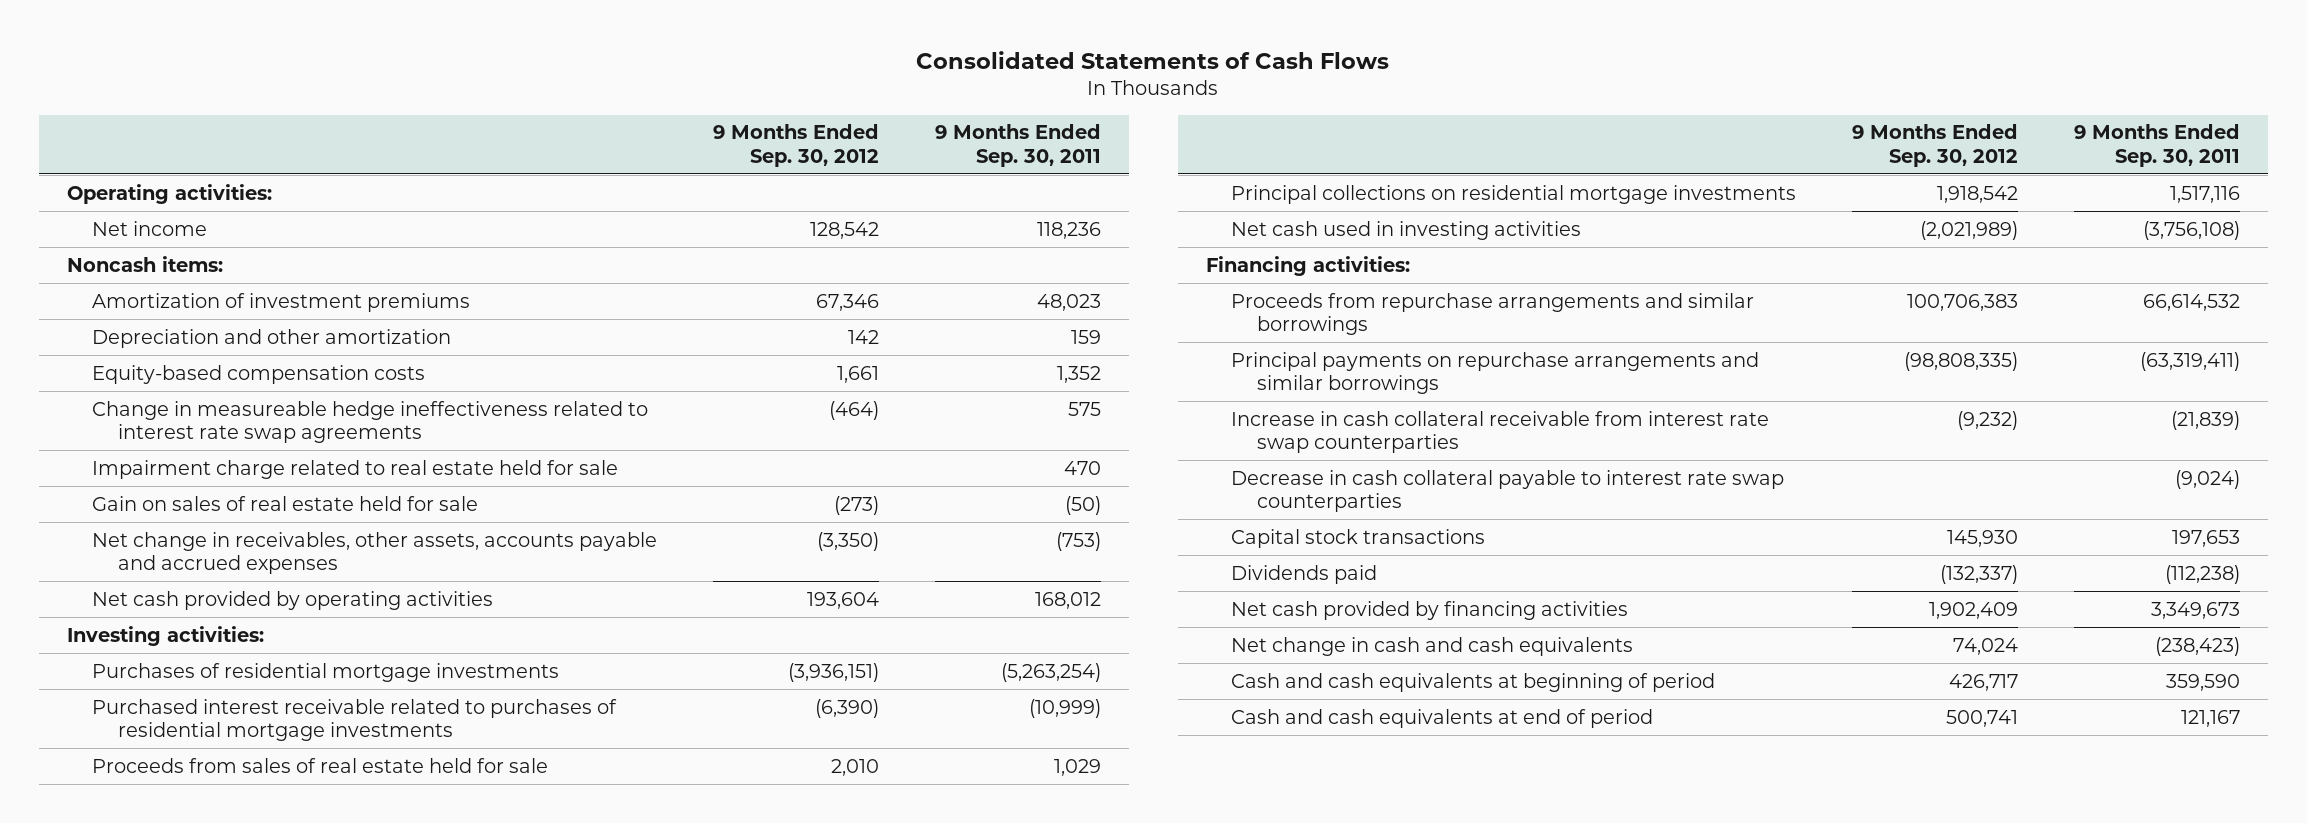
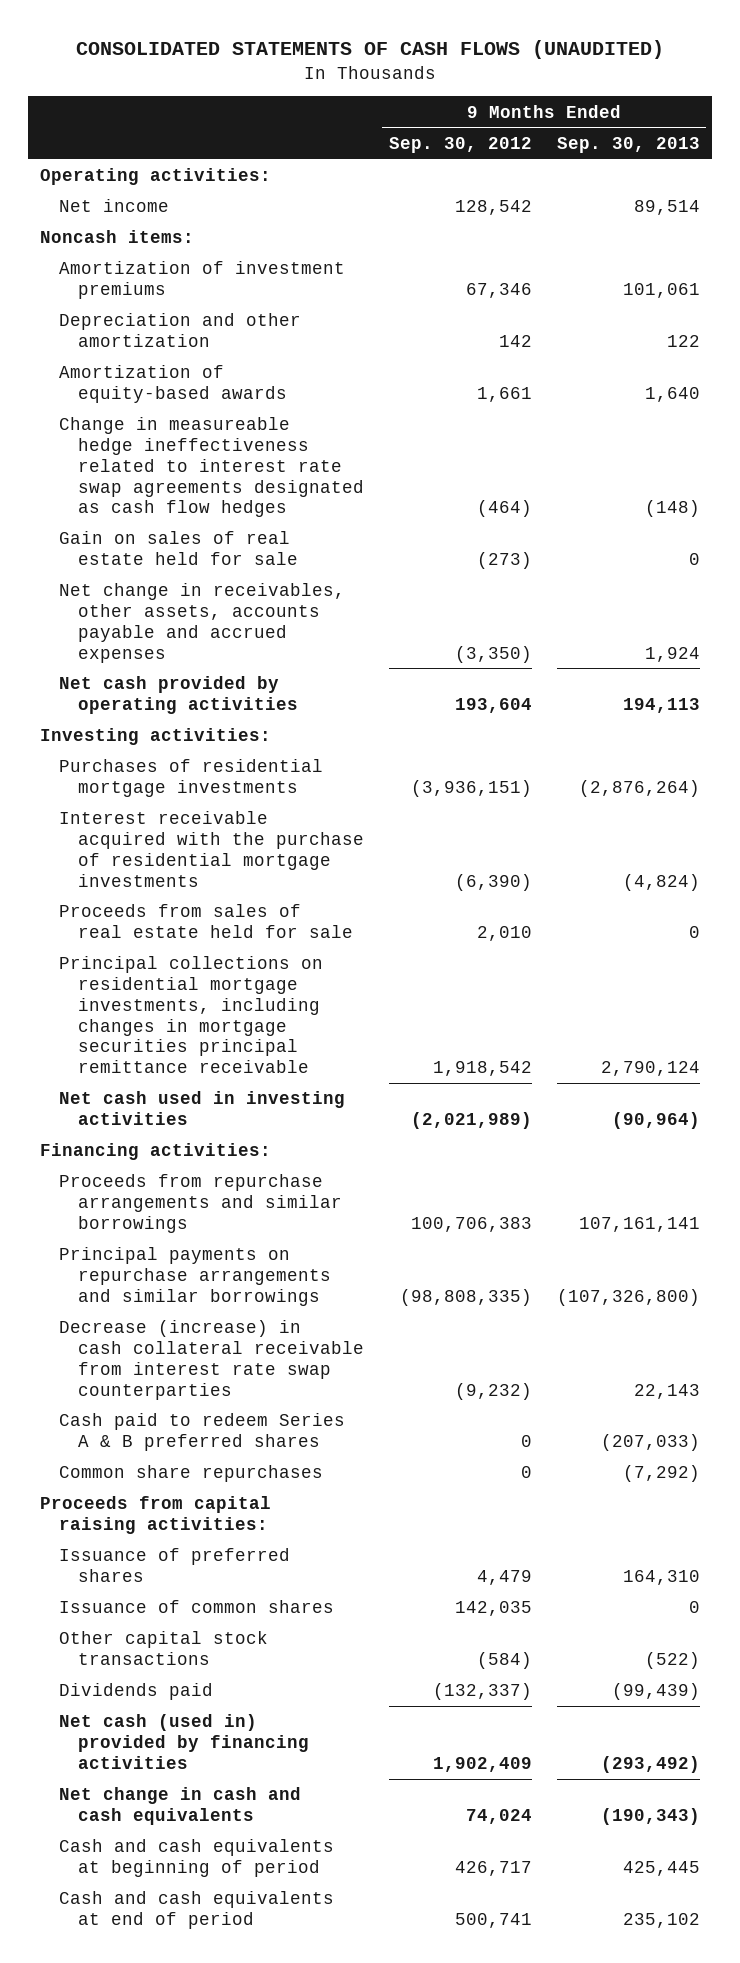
[916,50,1390,69] Consolidated Statements of Cash Flows -> [76,40,665,60] CONSOLIDATED STATEMENTS OF CASH FLOWS (UNAUDITED)
[935,124,1102,167] 9 Months Ended Sep. 30, 2011 -> none
none -> [556,136,700,153] Sep. 30, 2013
[92,459,619,479] Impairment charge related to real estate held for sale -> none
[92,364,426,384] Equity-based compensation costs -> [59,365,287,404] Amortization of equity-based awards
[92,400,649,444] Change in measureable hedge ineffectiveness related to interest rate swap agreements -> [59,417,364,518] Change in measureable hedge ineffectiveness related to interest rate swap agreements designated as cash flow hedges
[92,698,618,742] Purchased interest receivable related to purchases of residential mortgage investments -> [59,811,364,887] Interest receivable acquired with the purchase of residential mortgage investments
[1231,184,1797,204] Principal collections on residential mortgage investments -> [59,956,324,1074] Principal collections on residential mortgage investments, including changes in mortgage securities principal remittance receivable
[1231,469,1785,513] Decrease in cash collateral payable to interest rate swap counterparties -> none
[1231,410,1770,454] Increase in cash collateral receivable from interest rate swap counterparties -> [59,1320,364,1400] Decrease (increase) in cash collateral receivable from interest rate swap counterparties
none -> [59,1413,346,1452] Cash paid to redeem Series A & B preferred shares
none -> [59,1465,324,1483] Common share repurchases
none -> [40,1496,272,1535] Proceeds from capital raising activities:
none -> [59,1548,291,1583] Issuance of preferred shares
none -> [59,1600,335,1614] Issuance of common shares
[1231,528,1486,548] Capital stock transactions -> [59,1631,269,1666] Other capital stock transactions
[1947,529,2019,547] 145,930 -> [476,1652,532,1670] (584)
[1231,600,1629,620] Net cash provided by financing activities -> [59,1714,309,1769] Net cash (used in) provided by financing activities

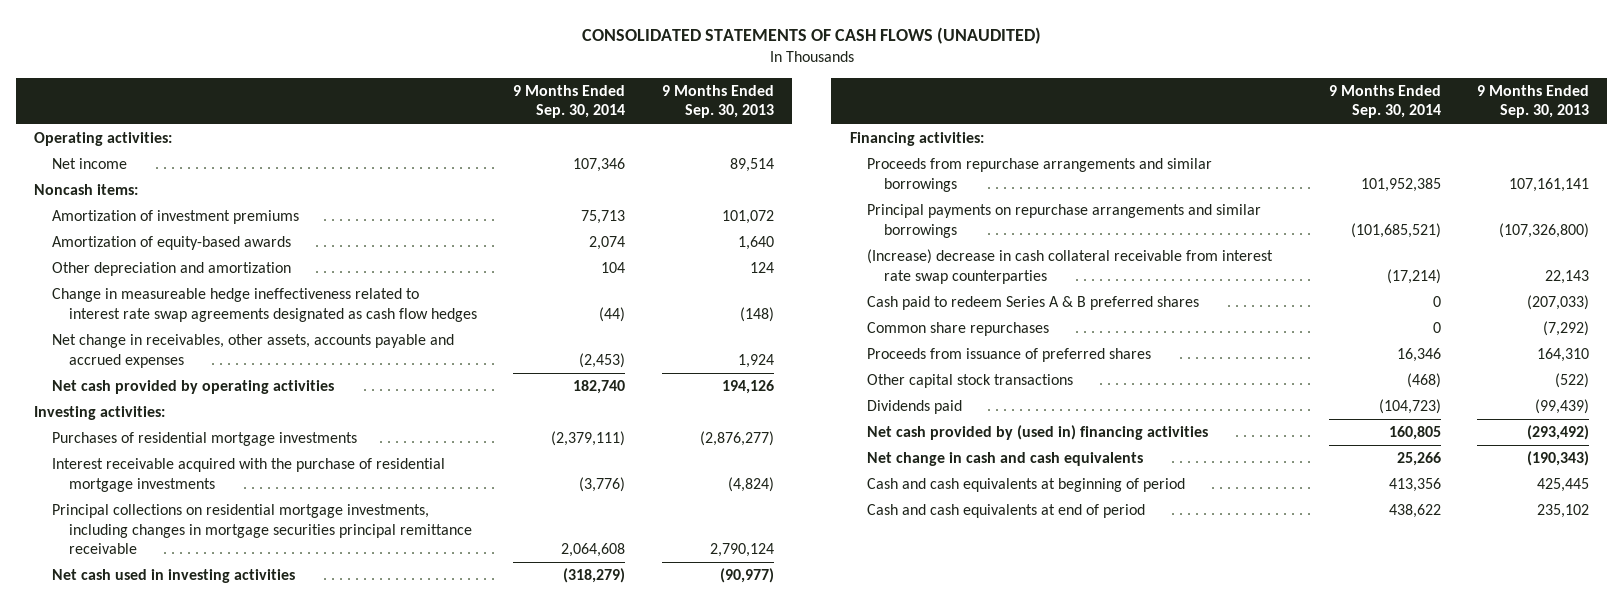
[388,136,532,153] Sep. 30, 2012 -> none
none -> [513,85,626,119] 9 Months Ended Sep. 30, 2014
[59,313,302,348] Depreciation and other amortization -> none
[622,283,700,299] 101,061 -> [721,210,774,225] 101,072
none -> [51,262,291,277] Other depreciation and amortization
[59,531,298,566] Gain on sales of real estate held for sale -> none
[622,698,700,714] 194,113 -> [721,380,774,395] 194,126
[578,780,700,798] (2,876,264) -> [699,431,774,447] (2,876,277)
[59,904,353,939] Proceeds from sales of real estate held for sale -> none
[611,1112,700,1130] (90,964) -> [719,568,774,584] (90,977)
[59,1320,364,1400] Decrease (increase) in cash collateral receivable from interest rate swap counterparties -> [866,249,1273,284] (Increase) decrease in cash collateral receivable from interest rate swap counterparties
[40,1496,272,1535] Proceeds from capital raising activities: -> none
[59,1600,335,1614] Issuance of common shares -> none
[59,1548,291,1583] Issuance of preferred shares -> [866,348,1151,363] Proceeds from issuance of preferred shares
[59,1714,309,1769] Net cash (used in) provided by financing activities -> [866,425,1208,441] Net cash provided by (used in) financing activities

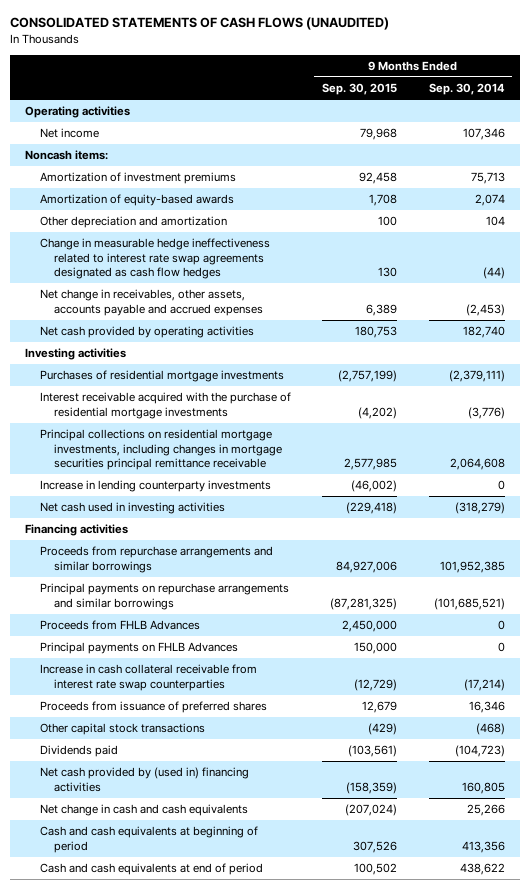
[661,85,774,119] 9 Months Ended Sep. 30, 2013 -> none
none -> [322,83,398,96] Sep. 30, 2015
[34,132,173,147] Operating activities: -> [25,106,131,119] Operating activities
[51,288,478,322] Change in measureable hedge ineffectiveness related to interest rate swap agreements designated as cash flow hedges -> [39,238,270,279] Change in measurable hedge ineffectiveness related to interest rate swap agreements designated as cash flow hedges
[34,406,166,421] Investing activities: -> [25,348,127,361] Investing activities
none -> [39,480,271,493] Increase in lending counterparty investments
[849,132,984,147] Financing activities: -> [25,524,129,537] Financing activities
[866,296,1199,311] Cash paid to redeem Series A & B preferred shares -> none
[866,322,1049,337] Common share repurchases -> none
none -> [39,620,200,631] Proceeds from FHLB Advances
none -> [39,642,238,655] Principal payments on FHLB Advances
[866,249,1273,284] (Increase) decrease in cash collateral receivable from interest rate swap counterparties -> [39,664,257,691] Increase in cash collateral receivable from interest rate swap counterparties

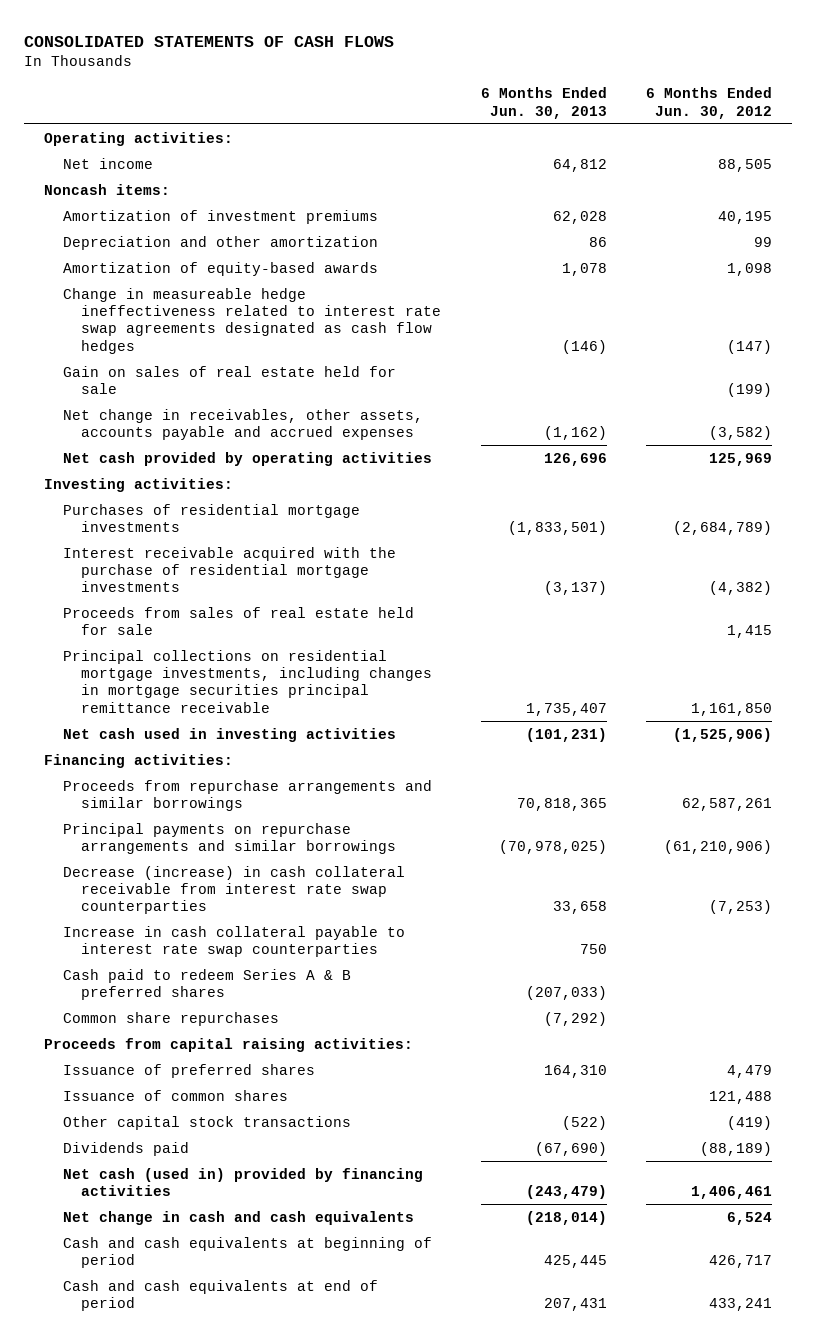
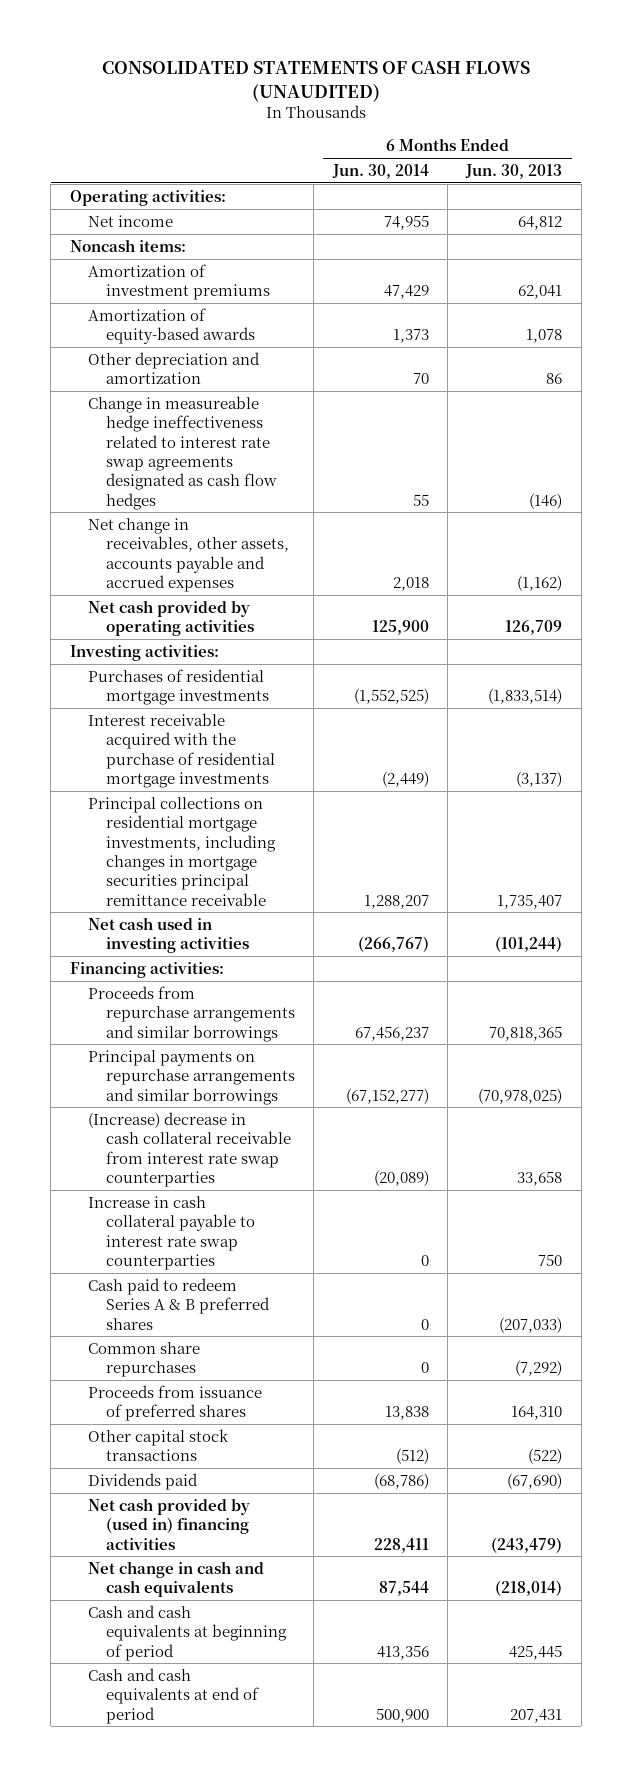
[24,35,395,47] CONSOLIDATED STATEMENTS OF CASH FLOWS -> [102,61,531,102] CONSOLIDATED STATEMENTS OF CASH FLOWS (UNAUDITED)
[646,87,773,119] 6 Months Ended Jun. 30, 2012 -> none
none -> [331,163,429,179] Jun. 30, 2014
[62,235,378,250] Depreciation and other amortization -> none
[552,210,607,224] 62,028 -> [518,285,563,300] 62,041
none -> [87,351,260,385] Other depreciation and amortization
[62,365,396,394] Gain on sales of real estate held for sale -> none
[543,452,607,466] 126,696 -> [505,620,563,636] 126,709
[507,520,607,535] (1,833,501) -> [488,688,563,705] (1,833,514)
[62,606,414,635] Proceeds from sales of real estate held for sale -> none
[525,727,607,742] (101,231) -> [495,936,563,953] (101,244)
[62,865,405,915] Decrease (increase) in cash collateral receivable from interest rate swap counterparties -> [87,1111,291,1187] (Increase) decrease in cash collateral receivable from interest rate swap counterparties
[43,1037,413,1052] Proceeds from capital raising activities: -> none
[62,1089,288,1101] Issuance of common shares -> none
[62,1063,315,1078] Issuance of preferred shares -> [87,1384,262,1422] Proceeds from issuance of preferred shares
[62,1167,423,1196] Net cash (used in) provided by financing activities -> [87,1497,250,1550] Net cash provided by (used in) financing activities

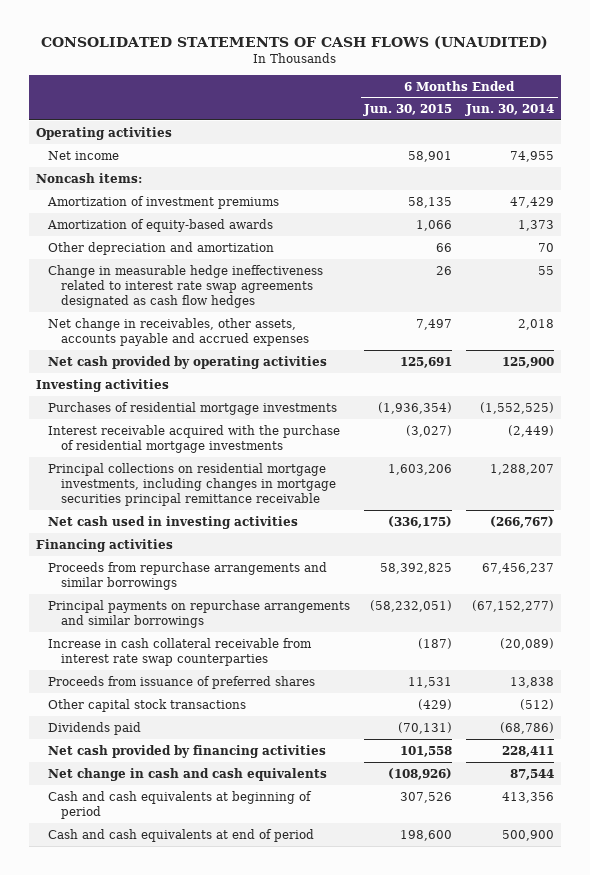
[465,163,563,179] Jun. 30, 2013 -> none
none -> [363,104,453,117] Jun. 30, 2015
[69,189,226,206] Operating activities: -> [35,126,172,140] Operating activities
[87,395,277,510] Change in measureable hedge ineffectiveness related to interest rate swap agreements designated as cash flow hedges -> [48,264,324,308] Change in measurable hedge ineffectiveness related to interest rate swap agreements designated as cash flow hedges
[69,644,219,661] Investing activities: -> [35,378,169,392] Investing activities
[69,961,224,978] Financing activities: -> [35,538,173,552] Financing activities
[87,1195,255,1270] Increase in cash collateral payable to interest rate swap counterparties -> none
[87,1277,270,1330] Cash paid to redeem Series A & B preferred shares -> none
[87,1341,200,1378] Common share repurchases -> none
[87,1111,291,1187] (Increase) decrease in cash collateral receivable from interest rate swap counterparties -> [48,637,313,666] Increase in cash collateral receivable from interest rate swap counterparties
[87,1497,250,1550] Net cash provided by (used in) financing activities -> [48,744,327,758] Net cash provided by financing activities

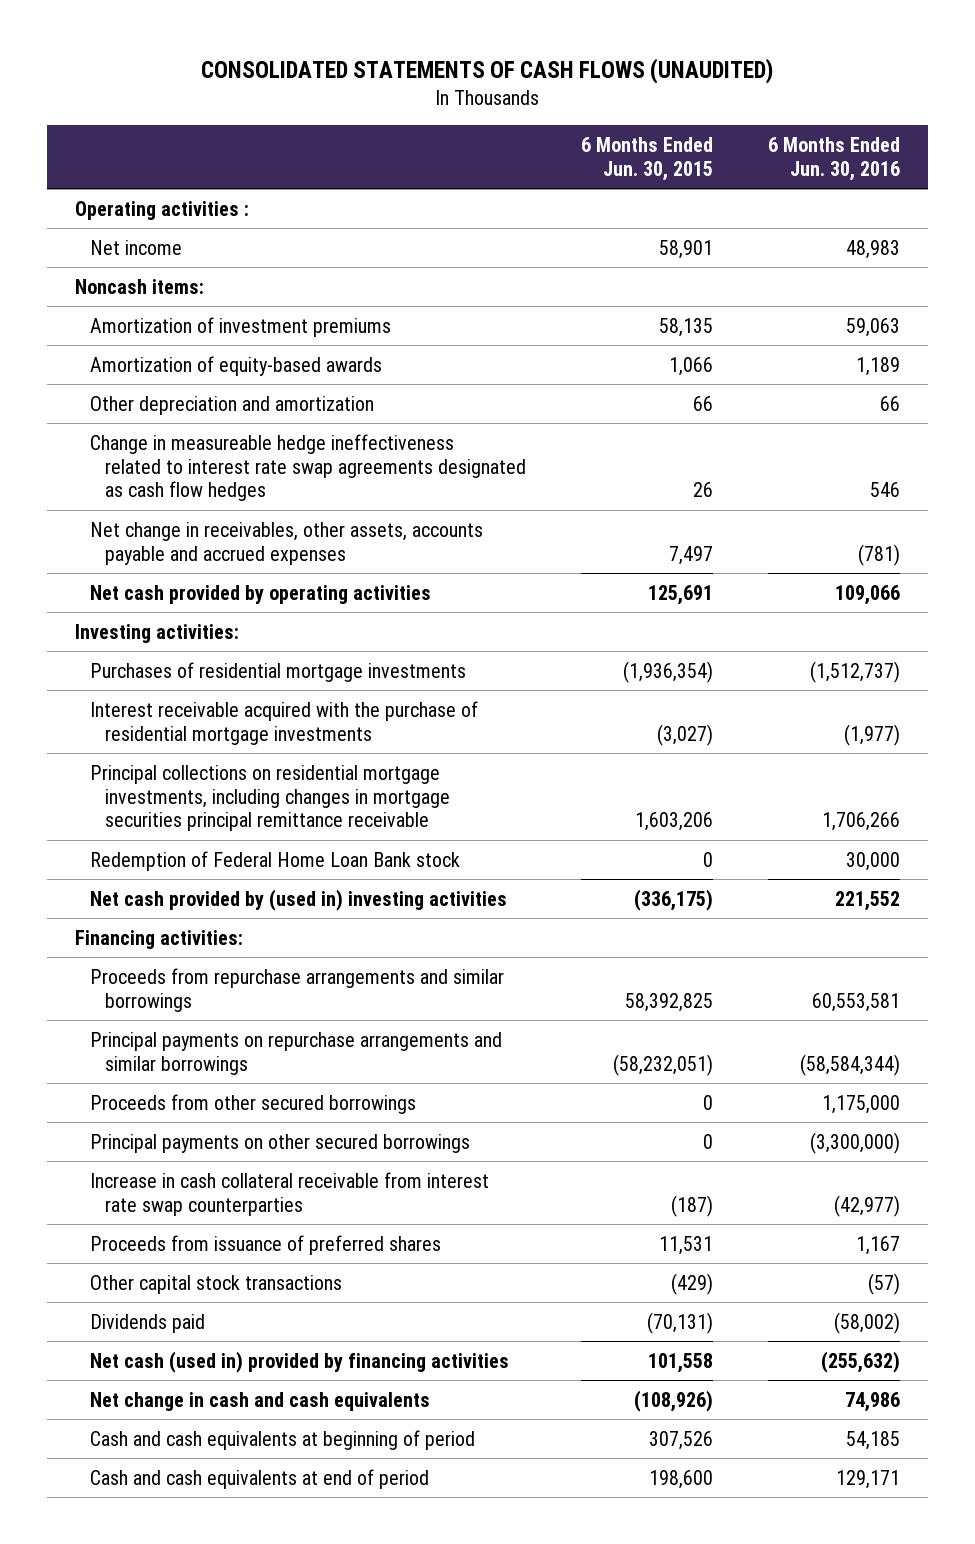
[465,104,555,117] Jun. 30, 2014 -> none
none -> [768,137,901,181] 6 Months Ended Jun. 30, 2016
[35,126,172,140] Operating activities -> [74,200,249,220] Operating activities :
[48,264,324,308] Change in measurable hedge ineffectiveness related to interest rate swap agreements designated as cash flow hedges -> [89,433,526,502] Change in measureable hedge ineffectiveness related to interest rate swap agreements designated as cash flow hedges
[35,378,169,392] Investing activities -> [74,623,239,643] Investing activities:
none -> [89,850,460,871] Redemption of Federal Home Loan Bank stock
[48,515,299,529] Net cash used in investing activities -> [89,888,507,911] Net cash provided by (used in) investing activities
[35,538,173,552] Financing activities -> [74,929,243,949] Financing activities:
none -> [89,1093,416,1114] Proceeds from other secured borrowings
none -> [89,1133,470,1153] Principal payments on other secured borrowings
[48,744,327,758] Net cash provided by financing activities -> [89,1350,509,1373] Net cash (used in) provided by financing activities

